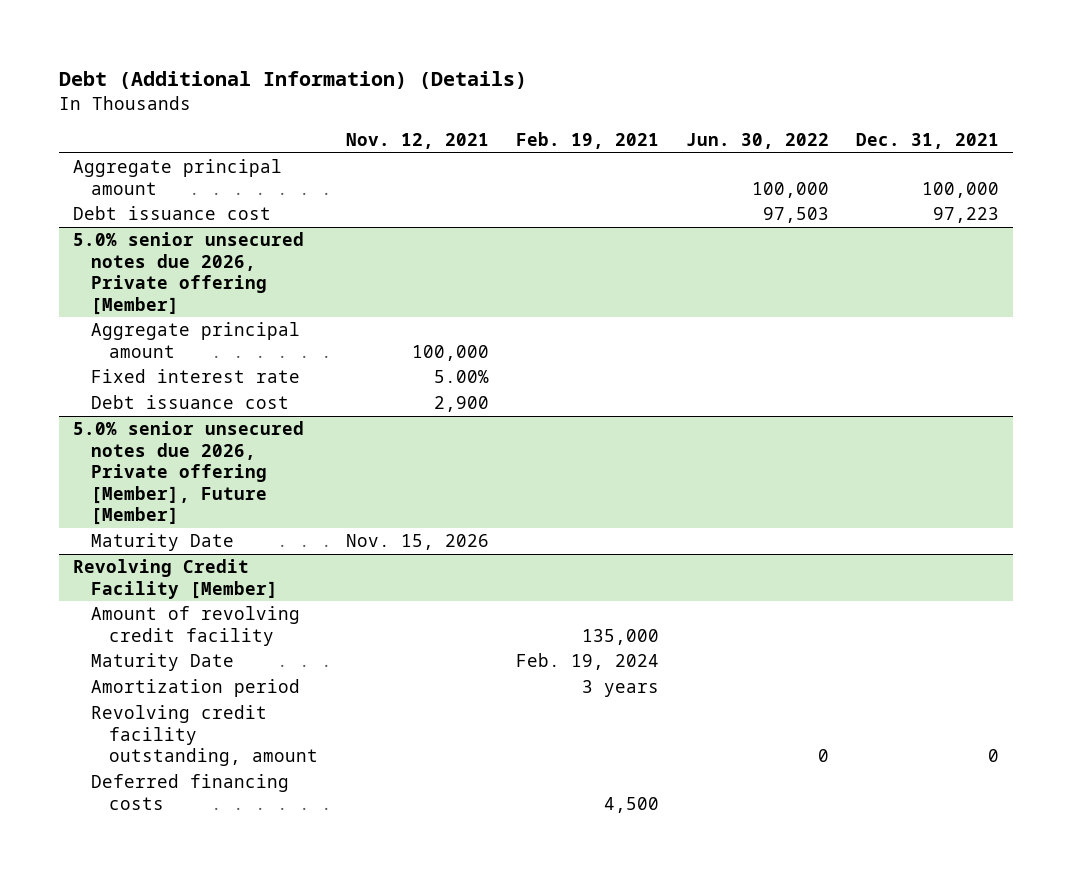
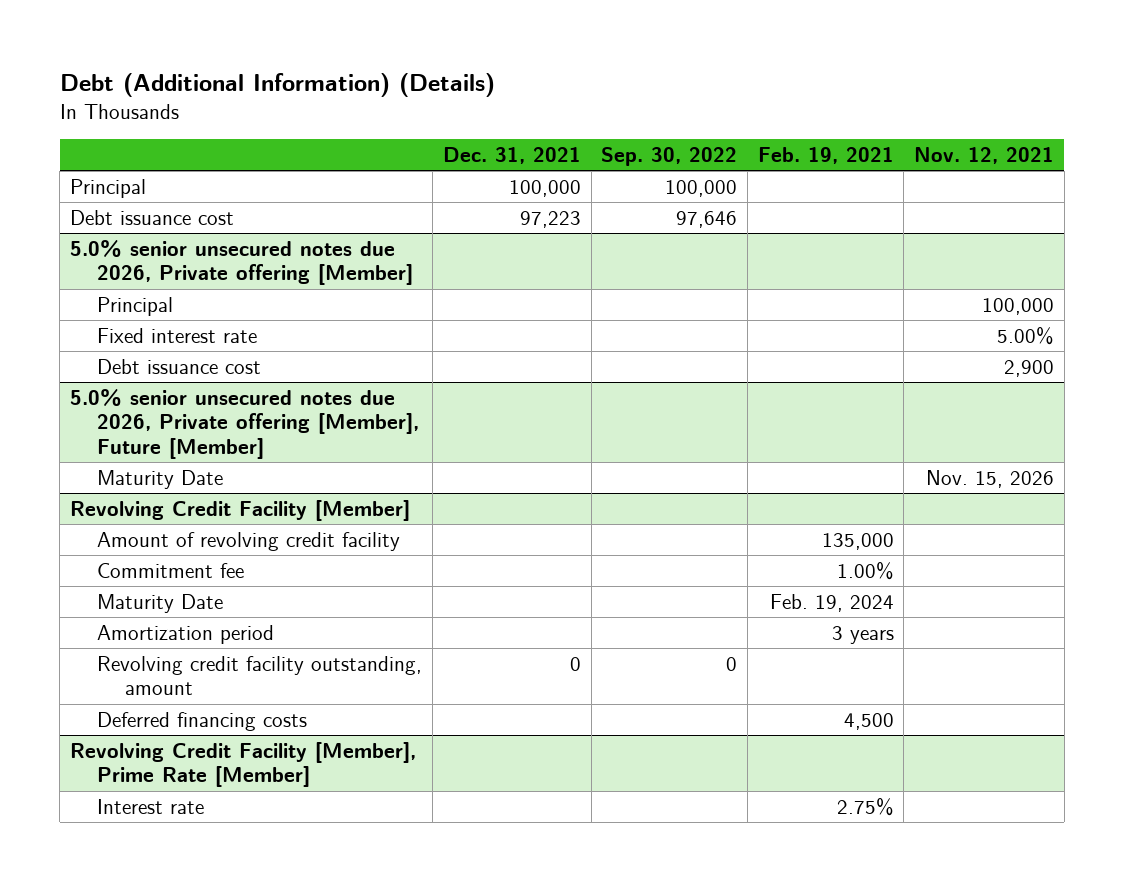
[685,133,829,150] Jun. 30, 2022 -> none
none -> [601,146,738,166] Sep. 30, 2022
[72,159,282,195] Aggregate principal amount -> [70,178,147,198] Principal
[91,322,301,358] Aggregate principal amount -> [97,296,174,316] Principal
none -> [97,562,245,578] Commitment fee
none -> [70,741,417,788] Revolving Credit Facility [Member], Prime Rate [Member]
none -> [97,798,205,814] Interest rate

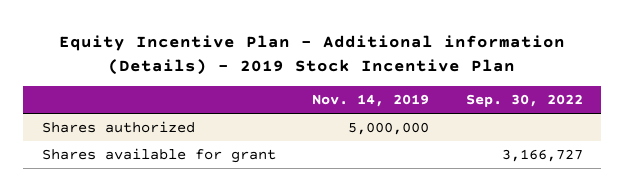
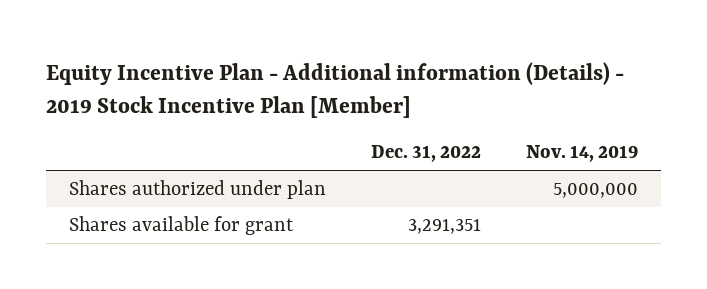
[59,35,566,76] Equity Incentive Plan - Additional information (Details) - 2019 Stock Incentive Plan -> [46,61,625,118] Equity Incentive Plan - Additional information (Details) - 2019 Stock Incentive Plan [Member]
[465,94,583,108] Sep. 30, 2022 -> none
none -> [370,145,481,163] Dec. 31, 2022
[41,120,195,133] Shares authorized -> [68,180,326,200] Shares authorized under plan

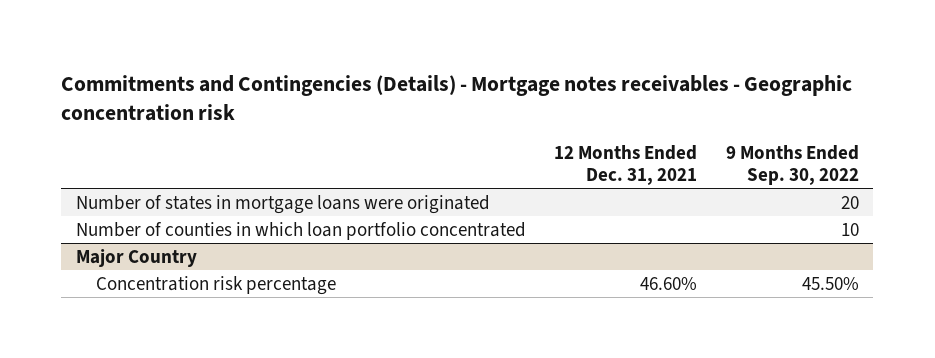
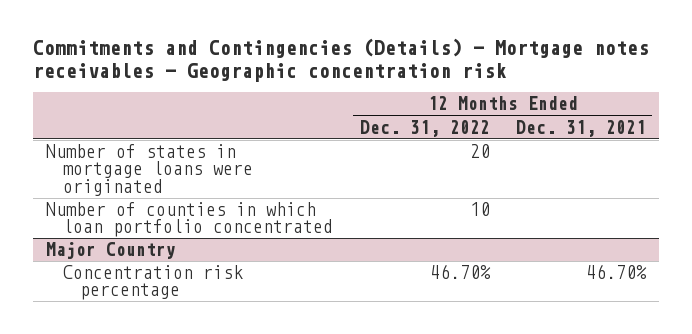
[726,144,860,185] 9 Months Ended Sep. 30, 2022 -> none
none -> [359,119,490,137] Dec. 31, 2022
[640,276,698,290] 46.60% -> [585,264,647,280] 46.70%

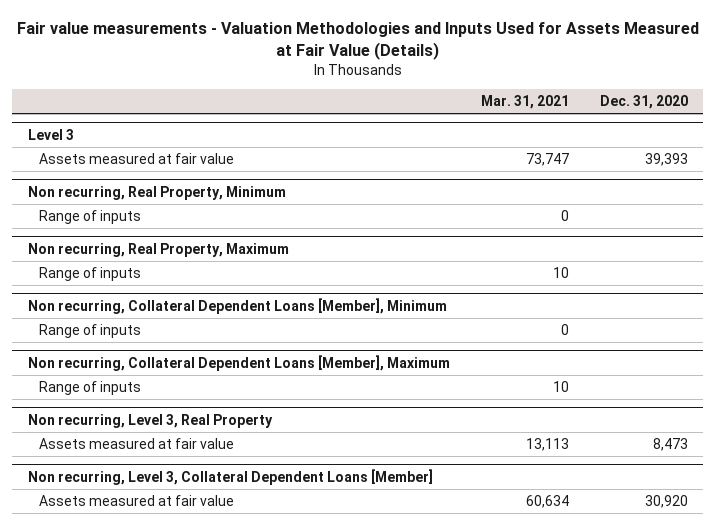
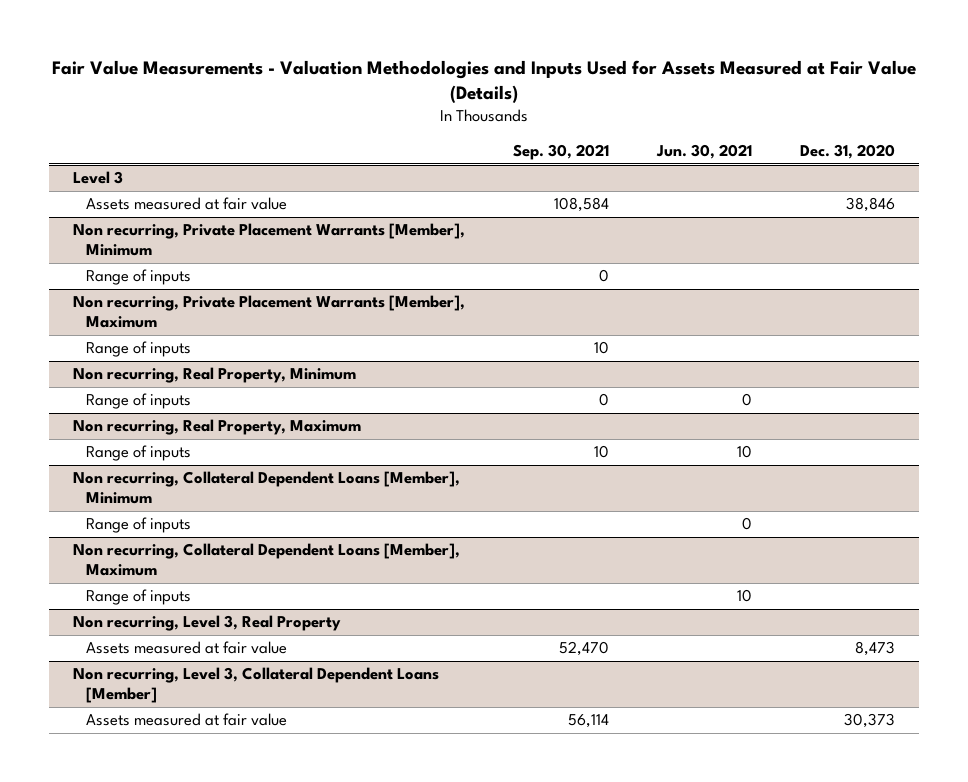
[16,22,699,61] Fair value measurements - Valuation Methodologies and Inputs Used for Assets Measured at Fair Value (Details) -> [51,59,916,104] Fair Value Measurements - Valuation Methodologies and Inputs Used for Assets Measured at Fair Value (Details)
[480,95,569,110] Mar. 31, 2021 -> none
none -> [512,144,609,161] Sep. 30, 2021
none -> [655,144,752,160] Jun. 30, 2021
[644,153,688,167] 39,393 -> [845,197,895,213] 38,846
none -> [72,223,465,256] Non recurring, Private Placement Warrants [Member], Minimum
none -> [85,269,191,286] Range of inputs
none -> [72,295,465,328] Non recurring, Private Placement Warrants [Member], Maximum
none -> [85,341,191,358] Range of inputs
[644,495,688,509] 30,920 -> [843,713,895,729] 30,373

